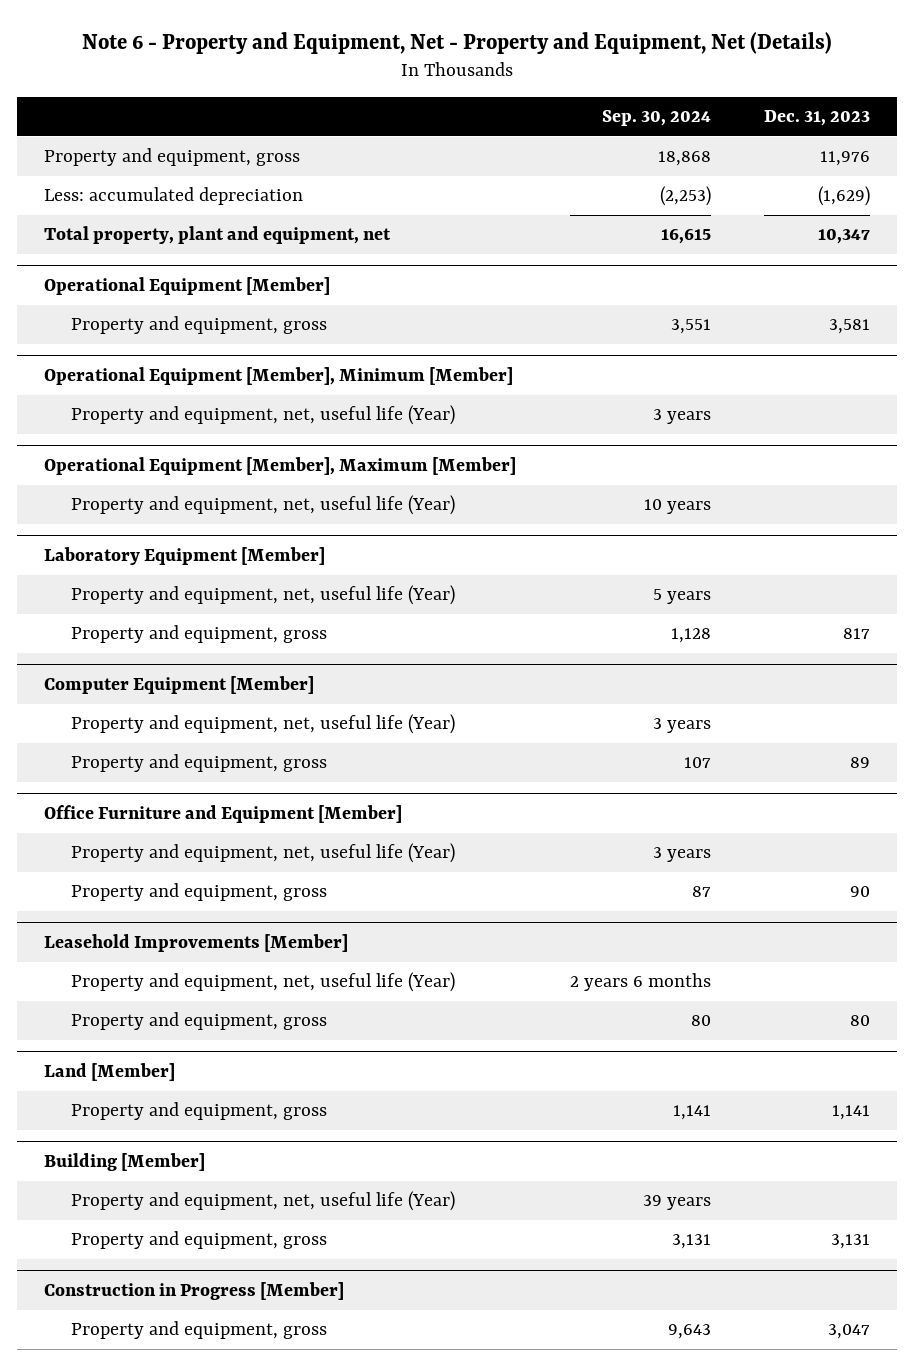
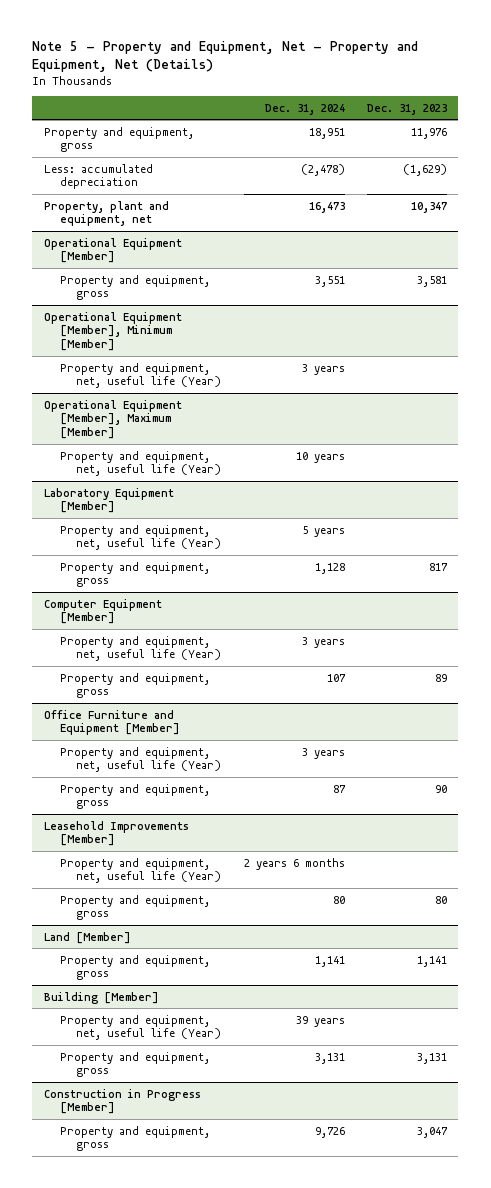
[82,31,833,54] Note 6 - Property and Equipment, Net - Property and Equipment, Net (Details) -> [32,40,419,72] Note 5 - Property and Equipment, Net - Property and Equipment, Net (Details)
[601,109,711,126] Sep. 30, 2024 -> none
none -> [264,103,345,115] Dec. 31, 2024
[43,226,391,245] Total property, plant and equipment, net -> [43,200,169,227] Property, plant and equipment, net

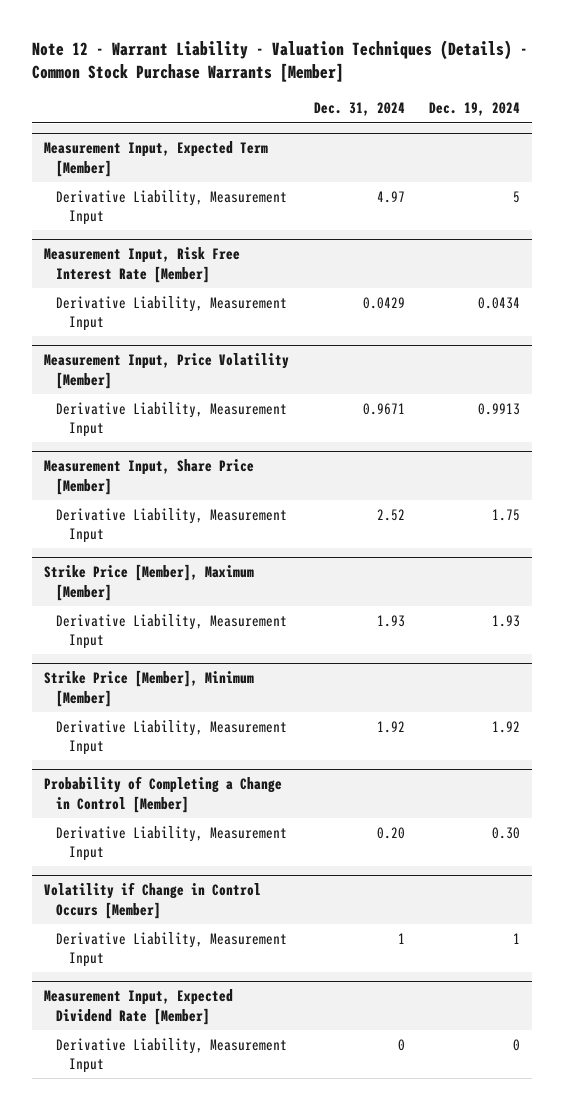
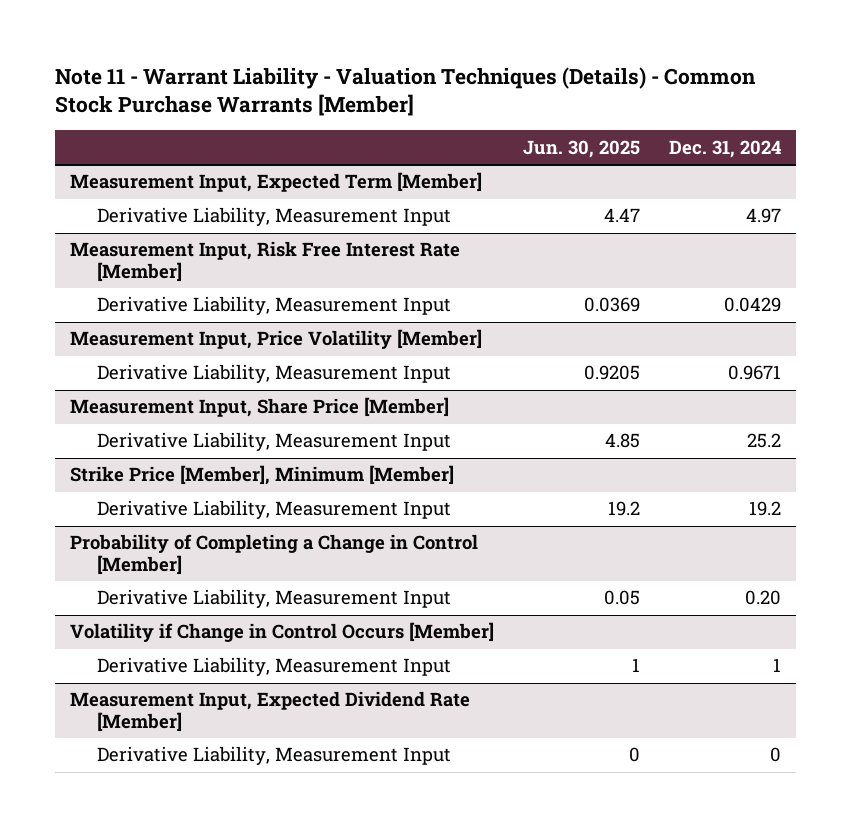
[31,40,528,83] Note 12 - Warrant Liability - Valuation Techniques (Details) - Common Stock Purchase Warrants [Member] -> [55,66,757,117] Note 11 - Warrant Liability - Valuation Techniques (Details) - Common Stock Purchase Warrants [Member]
[429,102,521,117] Dec. 19, 2024 -> none
none -> [523,139,641,158] Jun. 30, 2025
[43,564,254,601] Strike Price [Member], Maximum [Member] -> none
[56,613,288,650] Derivative Liability, Measurement Input -> none
[376,508,405,521] 2.52 -> [747,433,782,449] 25.2
[376,720,405,733] 1.92 -> [749,501,782,517] 19.2

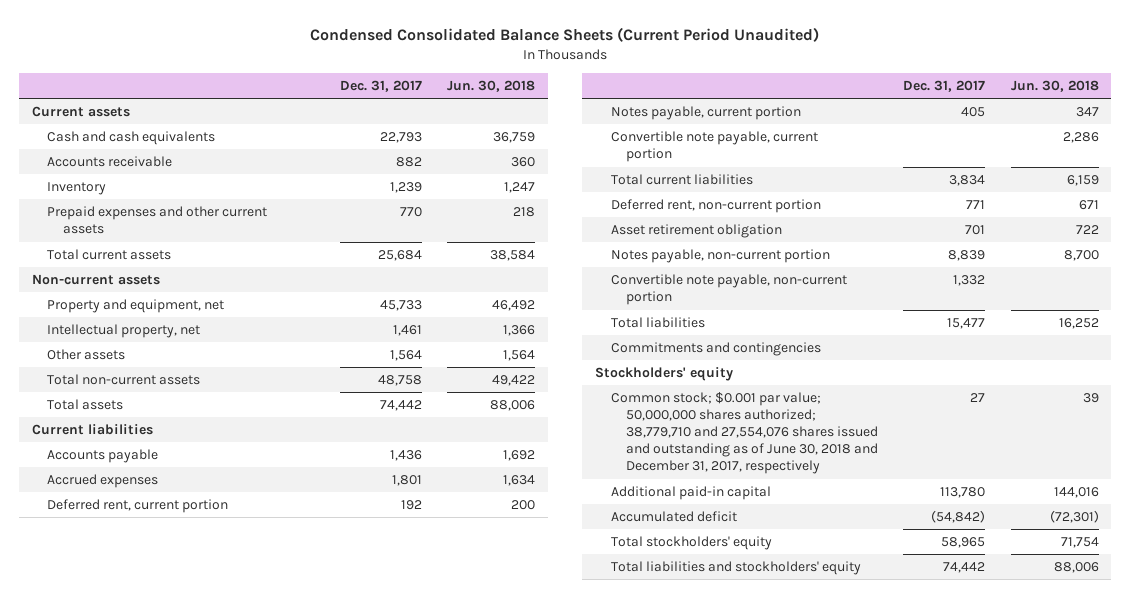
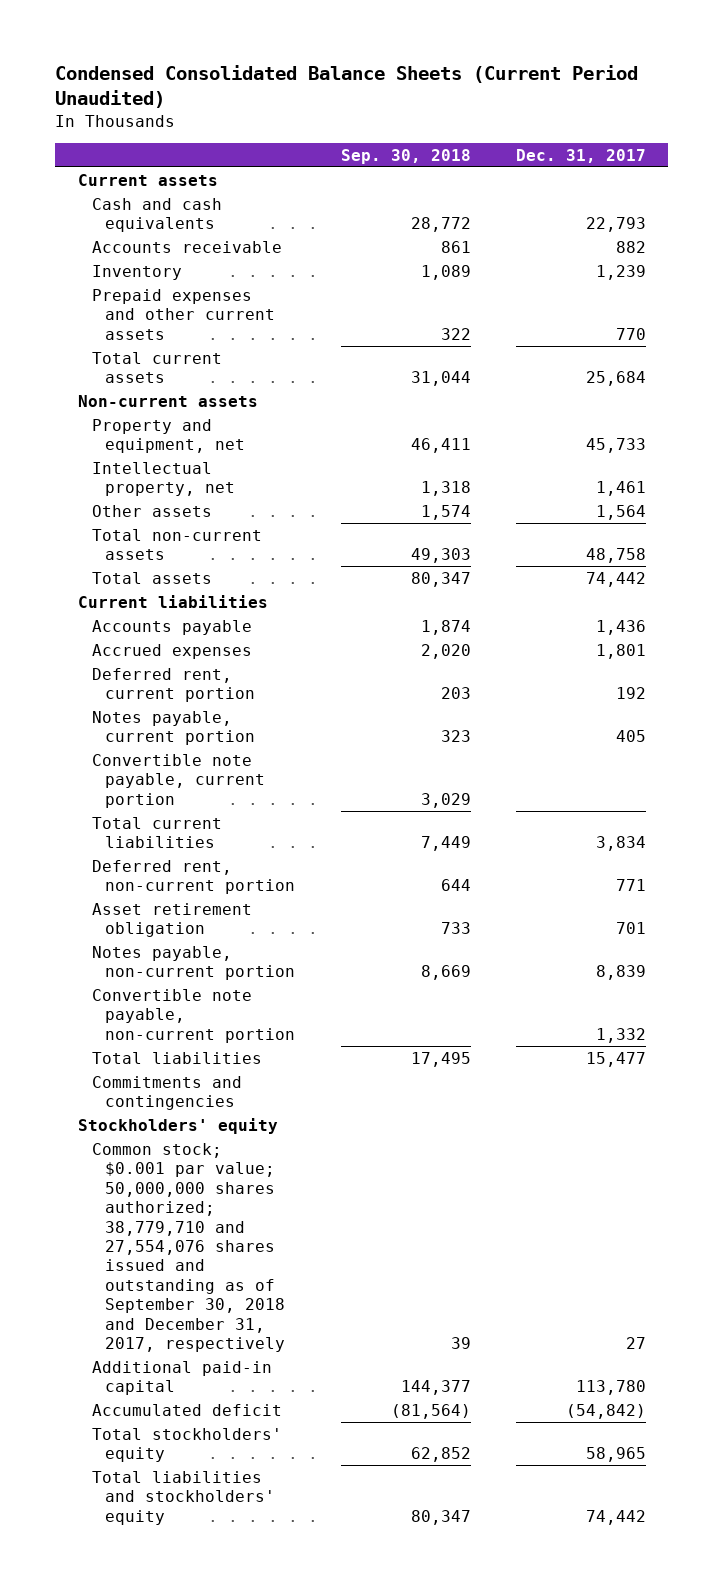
[447,80,536,93] Jun. 30, 2018 -> none
none -> [340,148,471,164] Sep. 30, 2018
[610,392,879,475] Common stock; $0.001 par value; 50,000,000 shares authorized; 38,779,710 and 27,554,076 shares issued and outstanding as of June 30, 2018 and December 31, 2017, respectively -> [91,1142,286,1353] Common stock; $0.001 par value; 50,000,000 shares authorized; 38,779,710 and 27,554,076 shares issued and outstanding as of September 30, 2018 and December 31, 2017, respectively

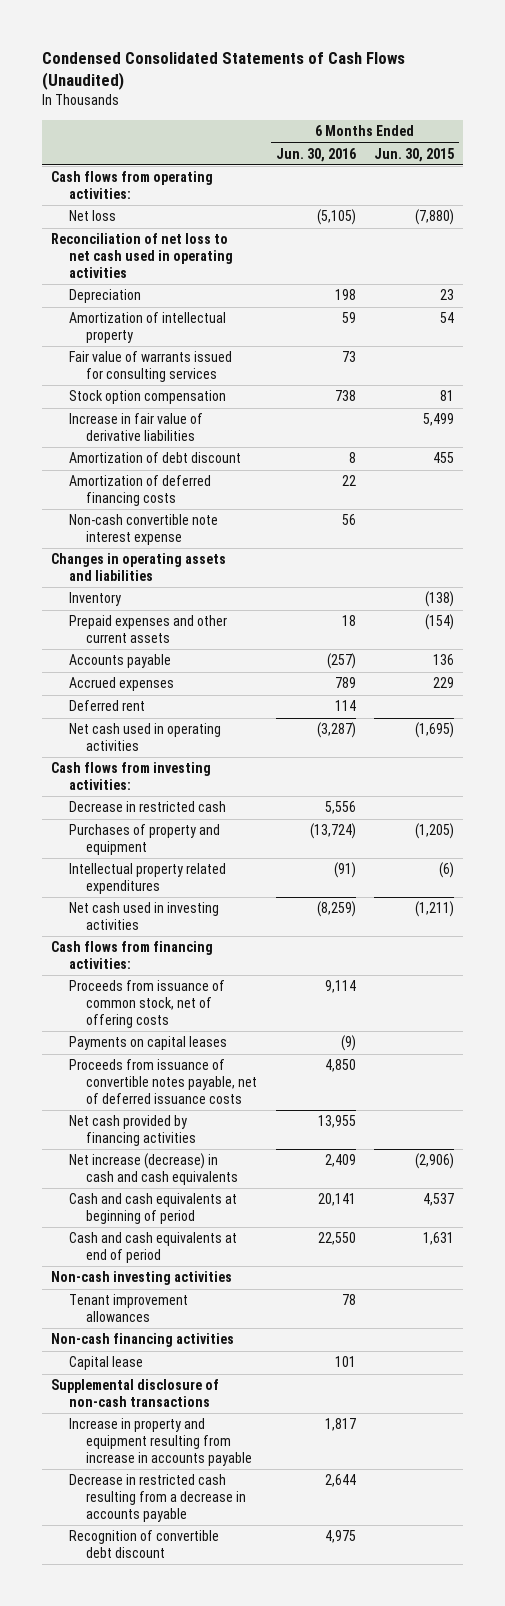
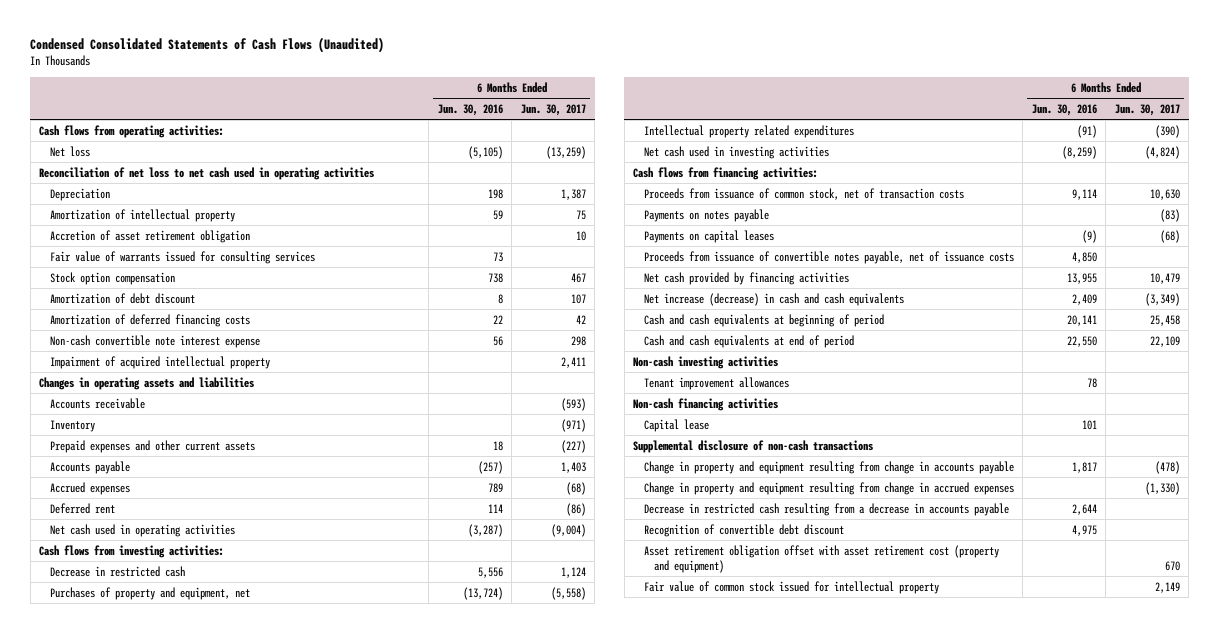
[373,147,454,162] Jun. 30, 2015 -> none
none -> [520,103,586,116] Jun. 30, 2017
none -> [49,229,250,243] Accretion of asset retirement obligation
[68,413,203,441] Increase in fair value of derivative liabilities -> none
none -> [49,355,270,369] Impairment of acquired intellectual property
none -> [49,397,145,409] Accounts receivable
[68,824,220,855] Purchases of property and equipment -> [49,586,250,600] Purchases of property and equipment, net
[68,980,225,1028] Proceeds from issuance of common stock, net of offering costs -> [643,187,964,200] Proceeds from issuance of common stock, net of transaction costs
none -> [643,208,769,222] Payments on notes payable
[68,1059,258,1104] Proceeds from issuance of convertible notes payable, net of deferred issuance costs -> [643,250,1014,264] Proceeds from issuance of convertible notes payable, net of issuance costs
[68,1418,253,1466] Increase in property and equipment resulting from increase in accounts payable -> [643,460,1014,474] Change in property and equipment resulting from change in accounts payable
none -> [643,481,1014,495] Change in property and equipment resulting from change in accrued expenses
none -> [643,544,999,573] Asset retirement obligation offset with asset retirement cost (property and equipment)
none -> [643,580,939,594] Fair value of common stock issued for intellectual property

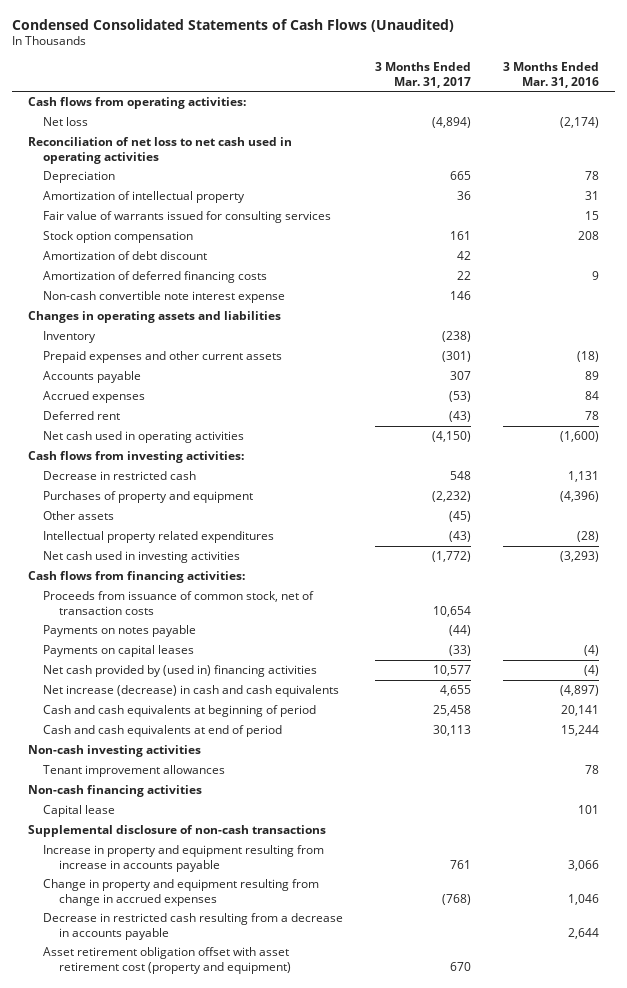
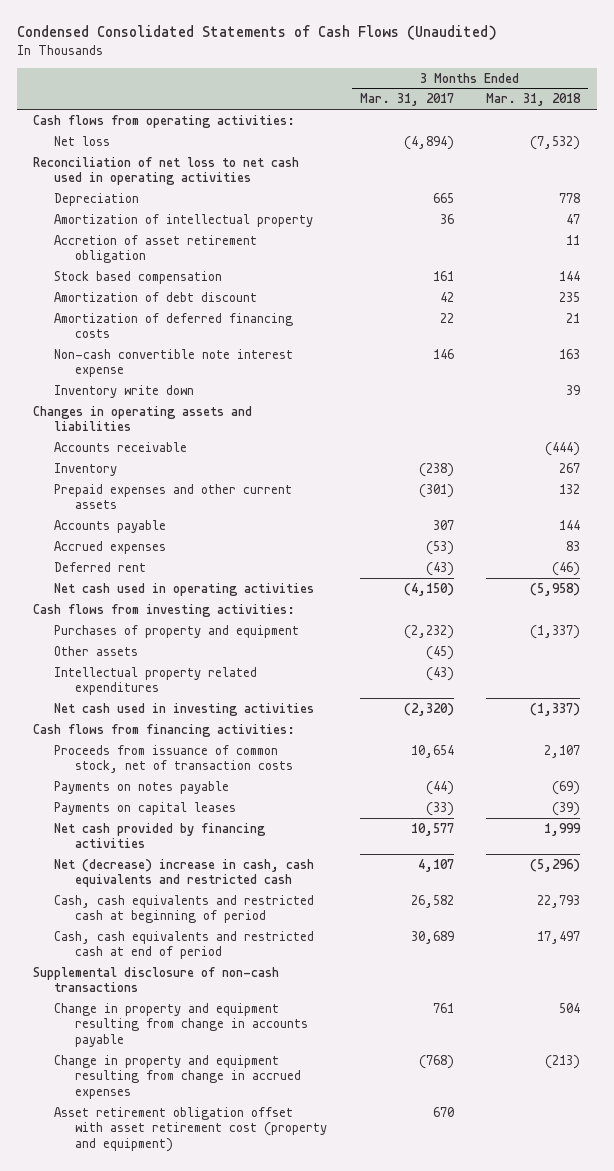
[503,61,600,88] 3 Months Ended Mar. 31, 2016 -> none
none -> [486,93,582,107] Mar. 31, 2018
[43,210,332,223] Fair value of warrants issued for consulting services -> none
none -> [54,234,258,264] Accretion of asset retirement obligation
[43,230,194,243] Stock option compensation -> [54,270,223,284] Stock based compensation
none -> [54,384,195,398] Inventory write down
none -> [54,441,188,452] Accounts receivable
[43,470,197,480] Decrease in restricted cash -> none
[432,550,472,562] (1,772) -> [403,702,454,716] (2,320)
[27,744,201,757] Non-cash investing activities -> none
[43,764,226,777] Tenant improvement allowances -> none
[27,784,202,797] Non-cash financing activities -> none
[43,804,116,817] Capital lease -> none
[43,664,318,677] Net cash provided by (used in) financing activities -> [54,822,267,849] Net cash provided by financing activities
[43,684,340,697] Net increase (decrease) in cash and cash equivalents -> [54,858,315,888] Net (decrease) increase in cash, cash equivalents and restricted cash
[440,684,472,696] 4,655 -> [417,858,454,872] 4,107
[43,704,317,717] Cash and cash equivalents at beginning of period -> [54,894,315,924] Cash, cash equivalents and restricted cash at beginning of period
[433,704,472,716] 25,458 -> [410,894,454,908] 26,582
[43,724,283,737] Cash and cash equivalents at end of period -> [54,930,315,960] Cash, cash equivalents and restricted cash at end of period
[433,724,472,736] 30,113 -> [410,930,454,944] 30,689
[43,844,325,872] Increase in property and equipment resulting from increase in accounts payable -> [54,1002,309,1048] Change in property and equipment resulting from change in accounts payable
[43,912,344,940] Decrease in restricted cash resulting from a decrease in accounts payable -> none

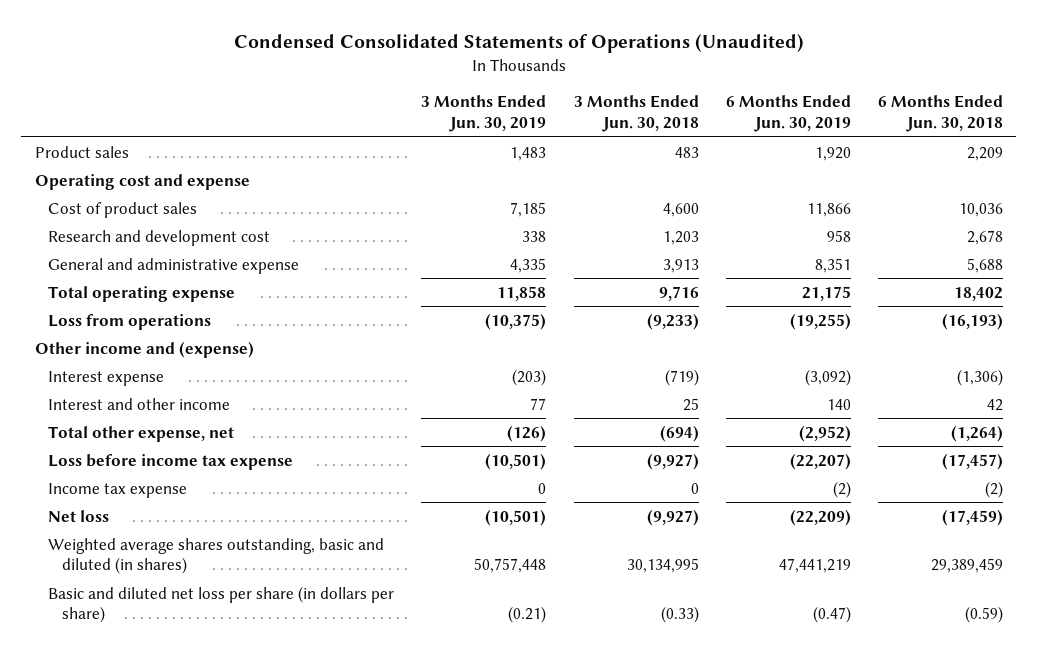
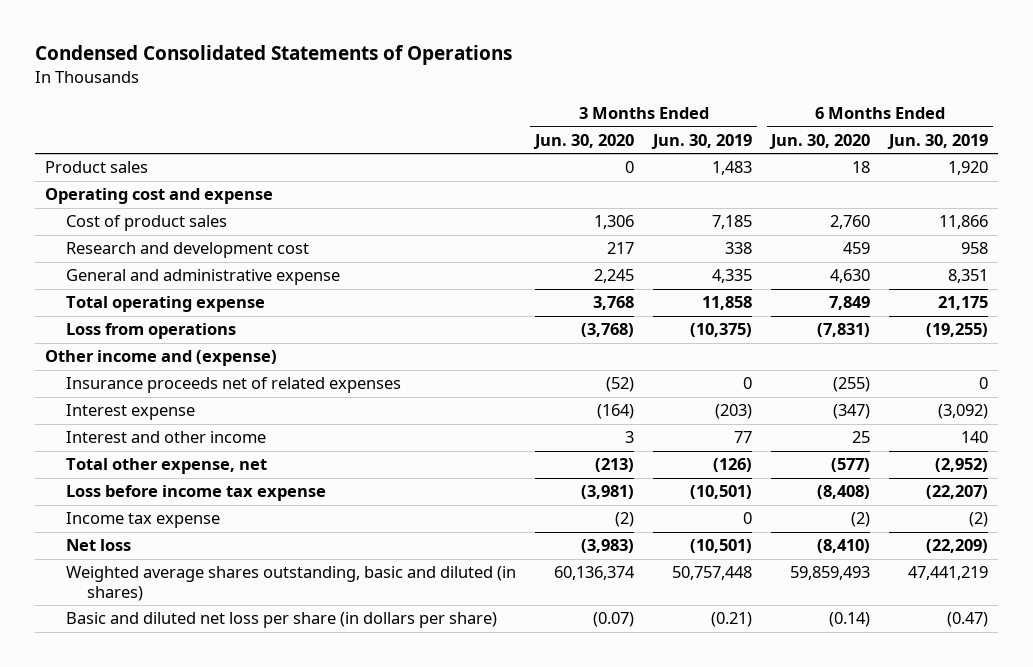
[233,33,804,53] Condensed Consolidated Statements of Operations (Unaudited) -> [34,45,512,66] Condensed Consolidated Statements of Operations
[573,95,699,133] 3 Months Ended Jun. 30, 2018 -> none
[877,95,1003,133] 6 Months Ended Jun. 30, 2018 -> none
none -> [533,133,635,149] Jun. 30, 2020
none -> [769,133,871,149] Jun. 30, 2020
none -> [65,377,401,394] Insurance proceeds net of related expenses

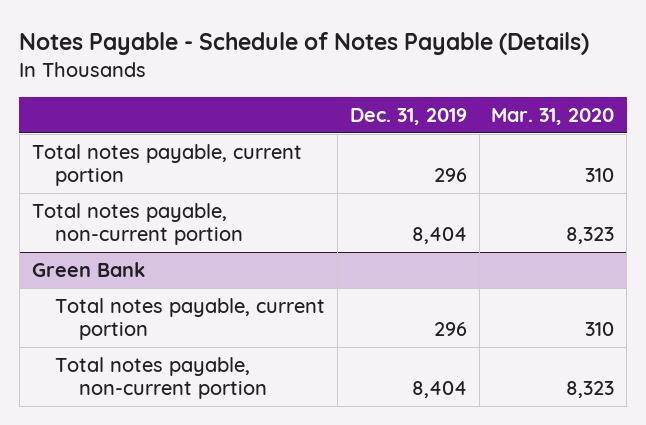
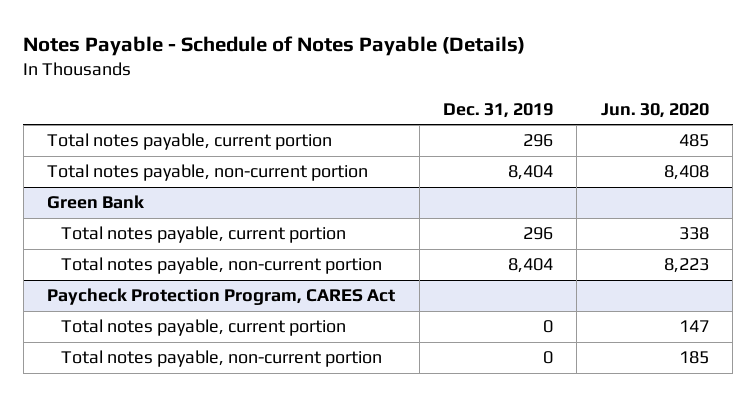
[491,107,615,125] Mar. 31, 2020 -> none
none -> [600,102,709,118] Jun. 30, 2020
none -> [47,288,396,306] Paycheck Protection Program, CARES Act
none -> [61,319,347,337] Total notes payable, current portion
none -> [61,350,383,368] Total notes payable, non-current portion

